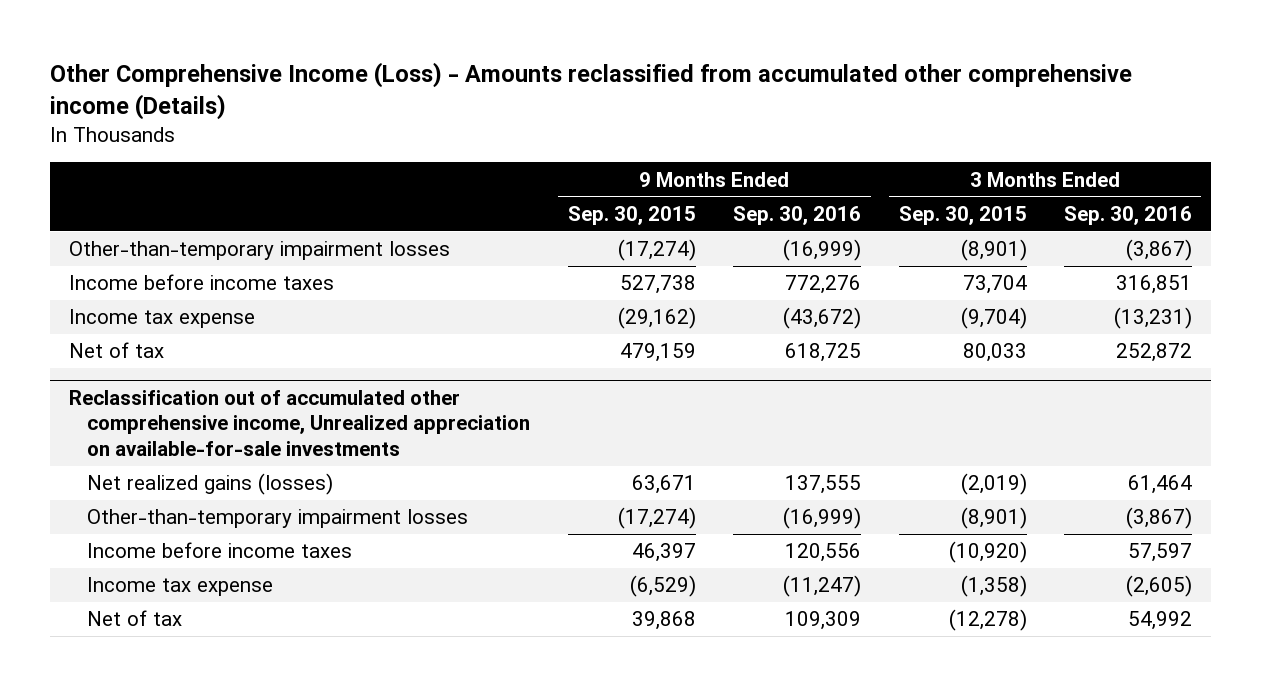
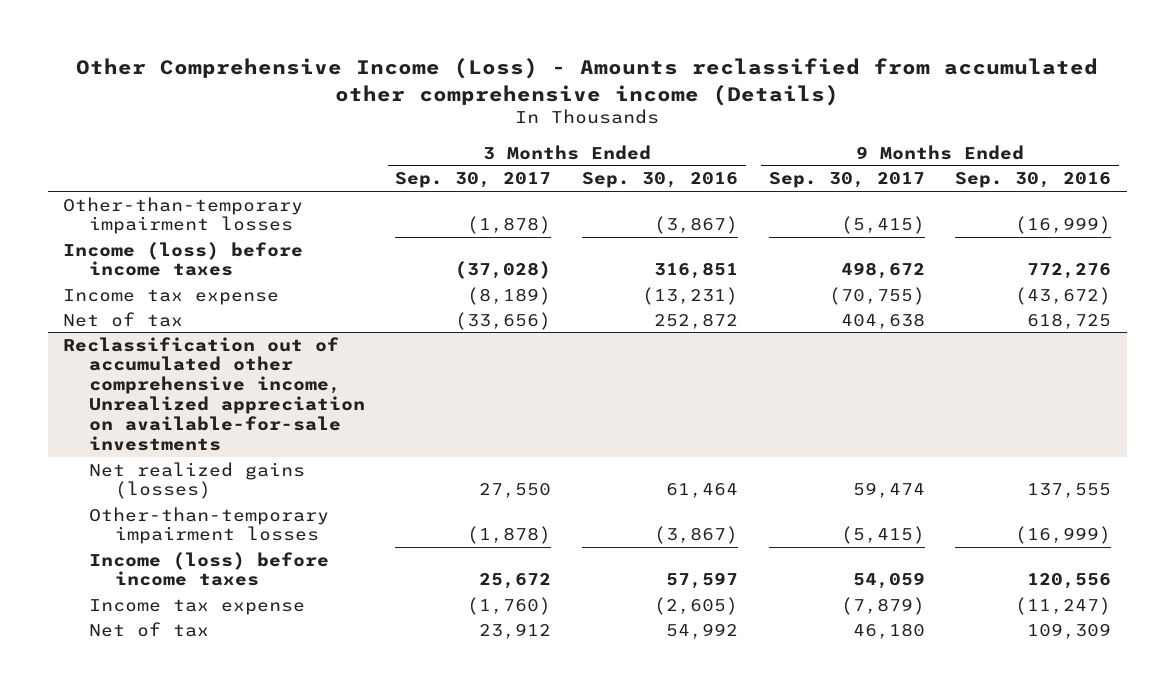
[567,206,696,226] Sep. 30, 2015 -> none
[898,206,1027,226] Sep. 30, 2015 -> none
none -> [395,172,552,189] Sep. 30, 2017
none -> [768,172,925,189] Sep. 30, 2017
[69,274,335,291] Income before income taxes -> [63,241,304,277] Income (loss) before income taxes
[87,542,353,559] Income before income taxes -> [88,551,329,587] Income (loss) before income taxes

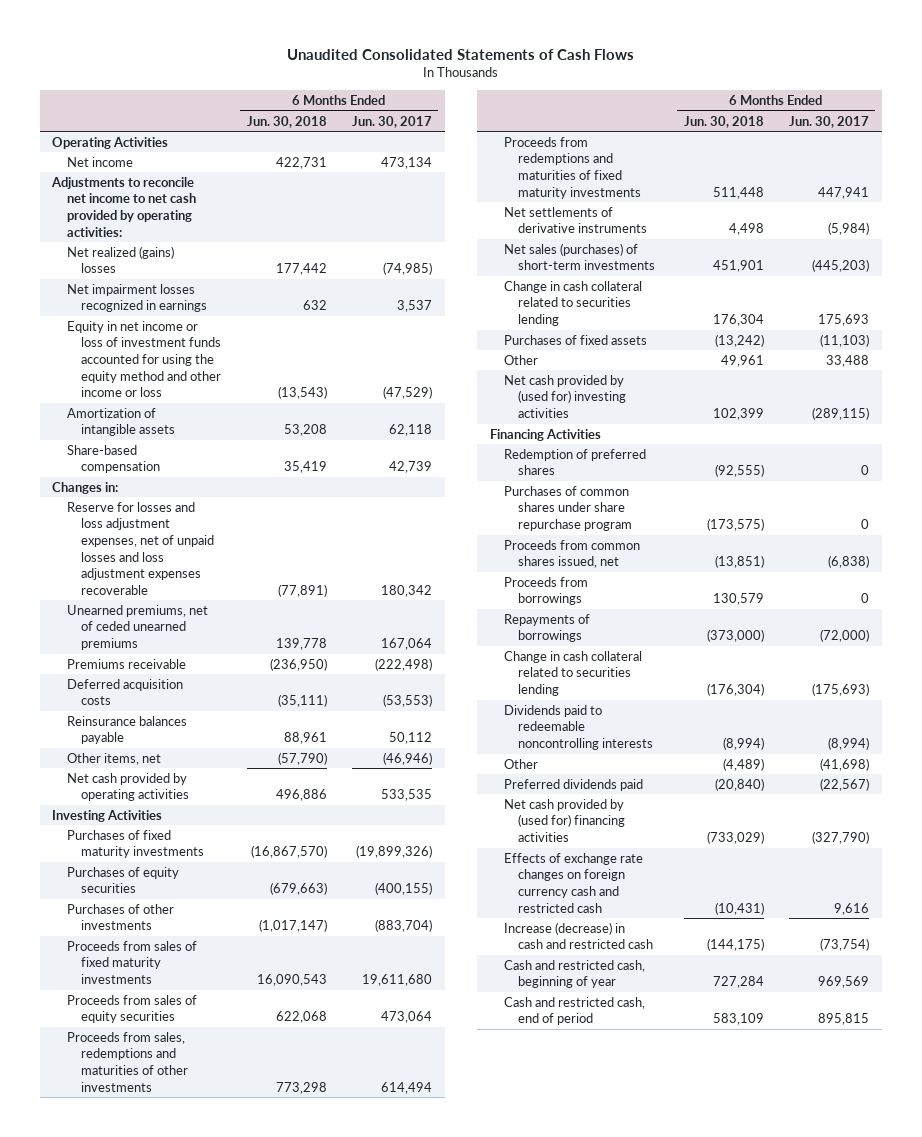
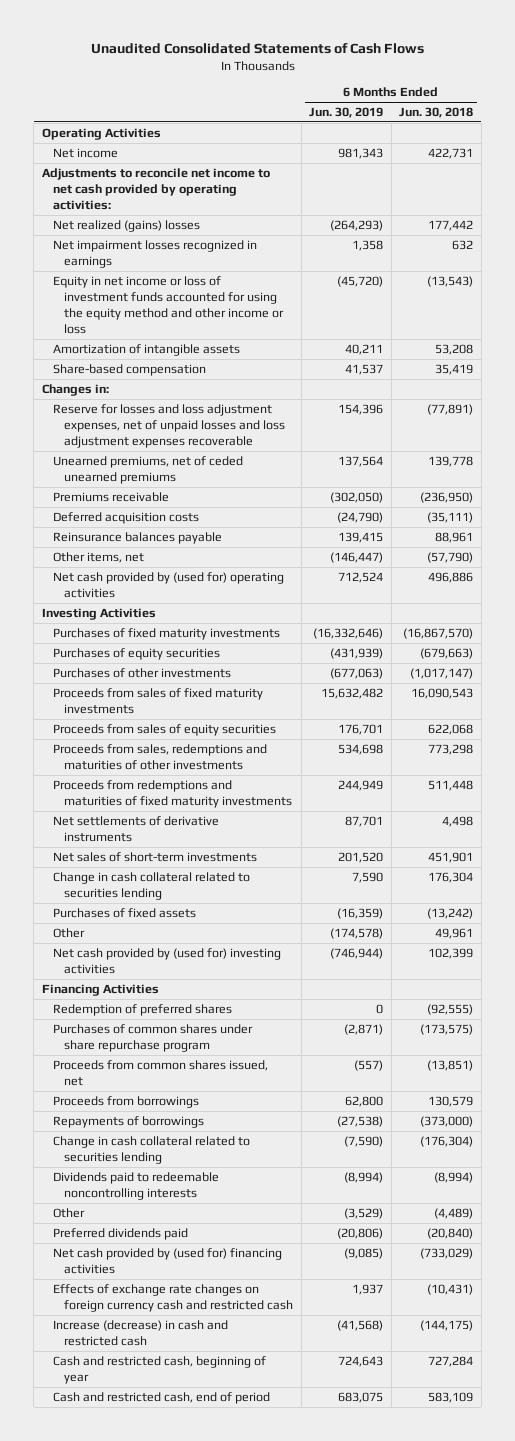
[351,115,432,128] Jun. 30, 2017 -> none
none -> [309,107,384,119] Jun. 30, 2019
[66,772,190,802] Net cash provided by operating activities -> [53,571,285,599] Net cash provided by (used for) operating activities
[503,242,656,271] Net sales (purchases) of short-term investments -> [53,851,258,862] Net sales of short-term investments

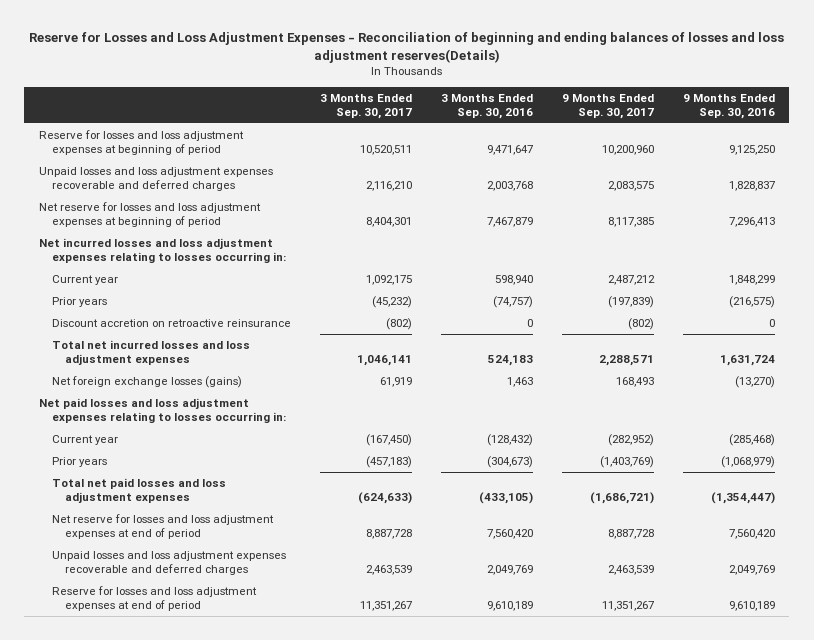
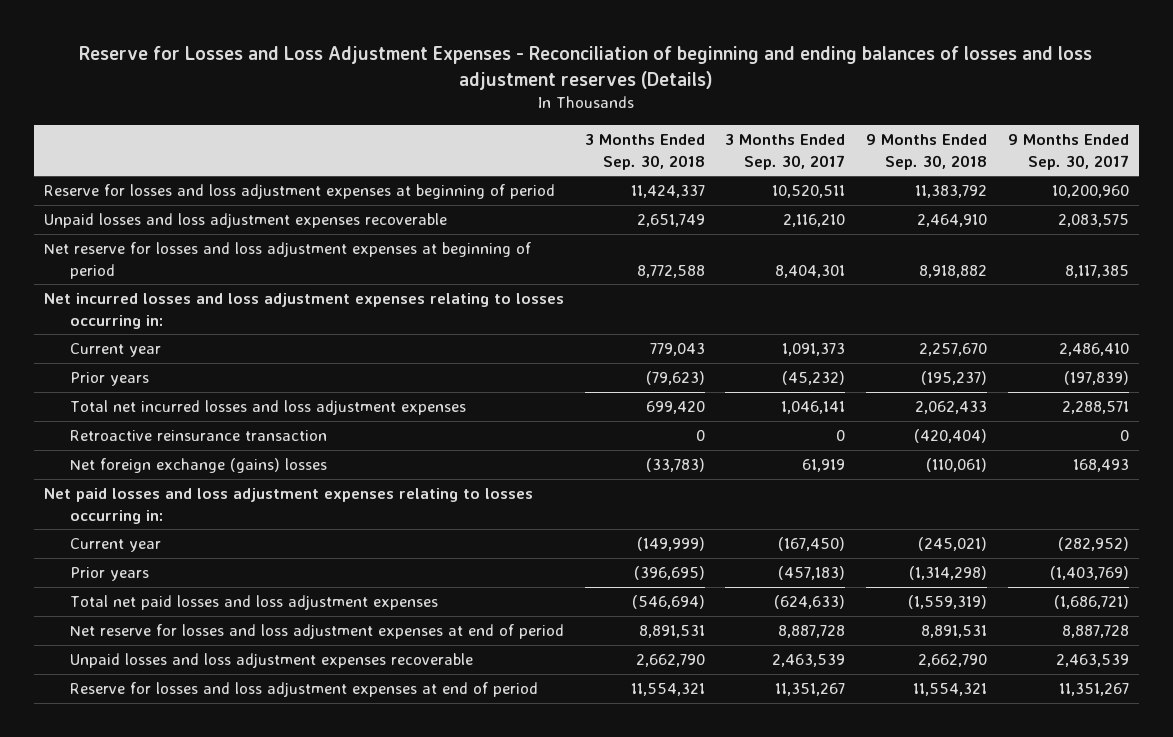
[28,32,784,63] Reserve for Losses and Loss Adjustment Expenses - Reconciliation of beginning and ending balances of losses and loss adjustment reserves(Details) -> [79,45,1093,90] Reserve for Losses and Loss Adjustment Expenses - Reconciliation of beginning and ending balances of losses and loss adjustment reserves (Details)
[440,93,533,120] 3 Months Ended Sep. 30, 2016 -> none
[682,93,775,120] 9 Months Ended Sep. 30, 2016 -> none
none -> [584,134,705,170] 3 Months Ended Sep. 30, 2018
none -> [866,134,988,170] 9 Months Ended Sep. 30, 2018
[38,166,273,192] Unpaid losses and loss adjustment expenses recoverable and deferred charges -> [44,213,448,229] Unpaid losses and loss adjustment expenses recoverable
[366,274,413,285] 1,092,175 -> [782,343,846,357] 1,091,373
[607,274,655,285] 2,487,212 -> [1058,343,1129,357] 2,486,410
[52,318,292,327] Discount accretion on retroactive reinsurance -> none
none -> [69,430,327,442] Retroactive reinsurance transaction
[52,375,243,388] Net foreign exchange losses (gains) -> [69,458,327,474] Net foreign exchange (gains) losses
[52,550,287,576] Unpaid losses and loss adjustment expenses recoverable and deferred charges -> [69,653,473,669] Unpaid losses and loss adjustment expenses recoverable

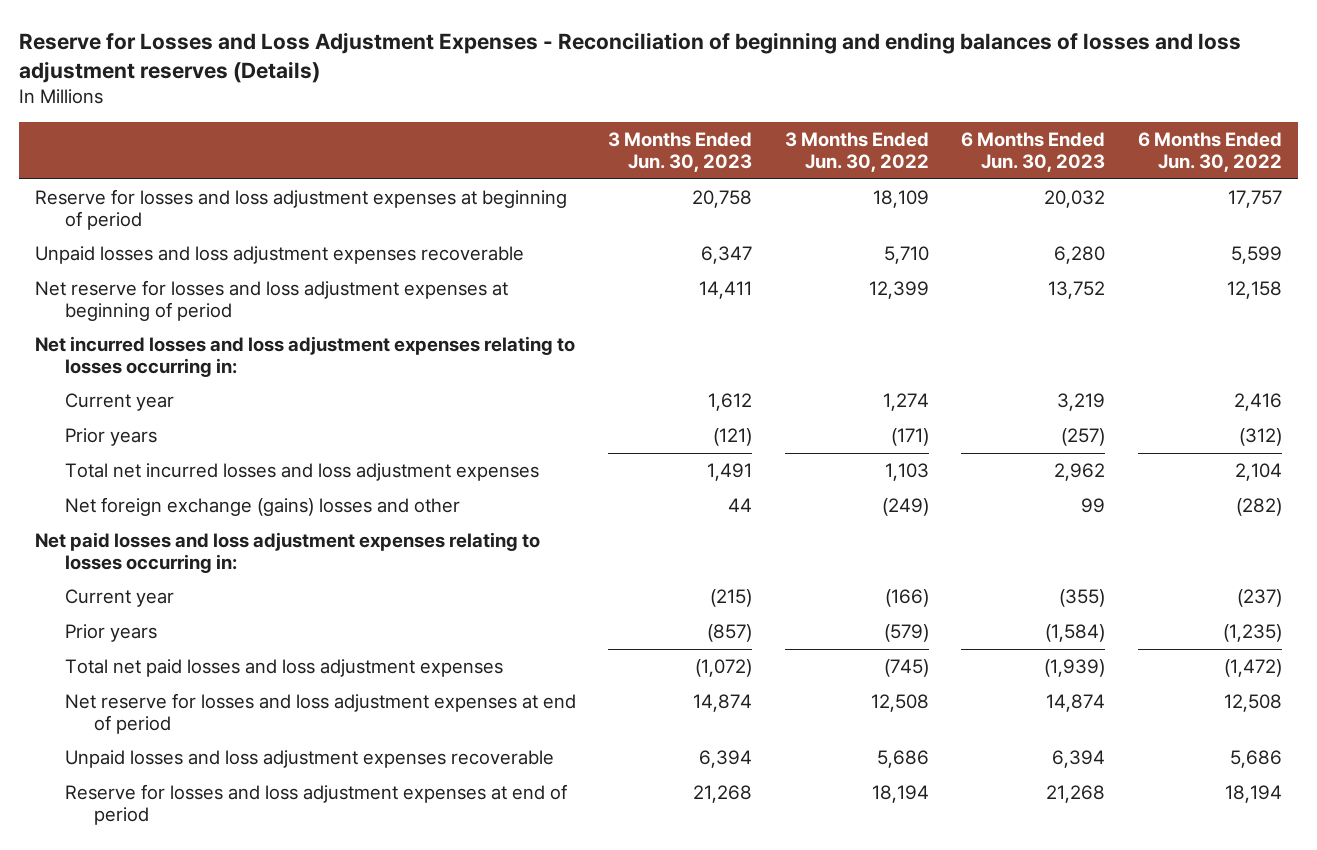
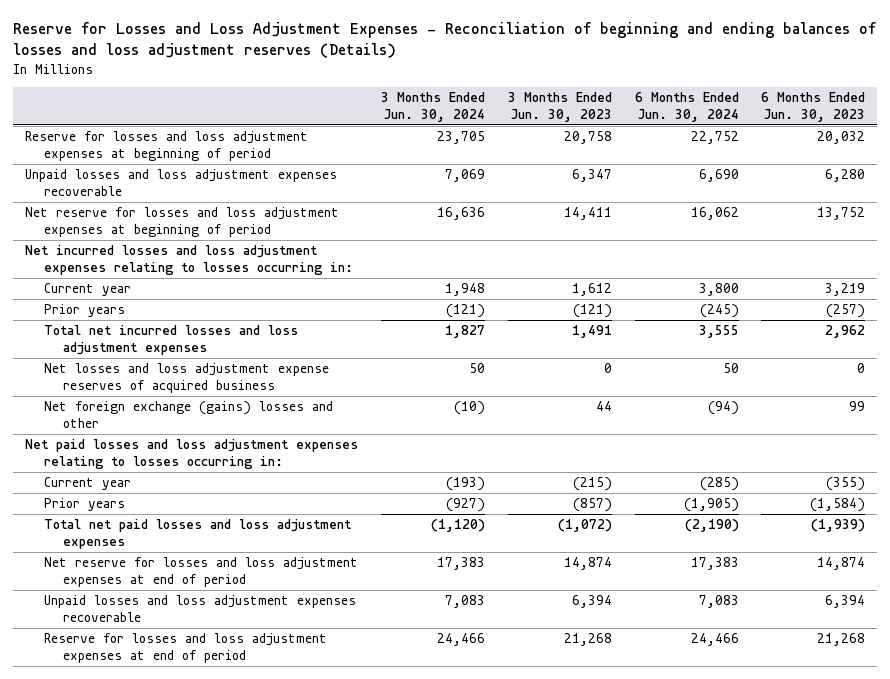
[784,132,929,172] 3 Months Ended Jun. 30, 2022 -> none
[1137,132,1282,172] 6 Months Ended Jun. 30, 2022 -> none
none -> [380,92,485,122] 3 Months Ended Jun. 30, 2024
none -> [634,92,739,122] 6 Months Ended Jun. 30, 2024
none -> [44,363,330,393] Net losses and loss adjustment expense reserves of acquired business

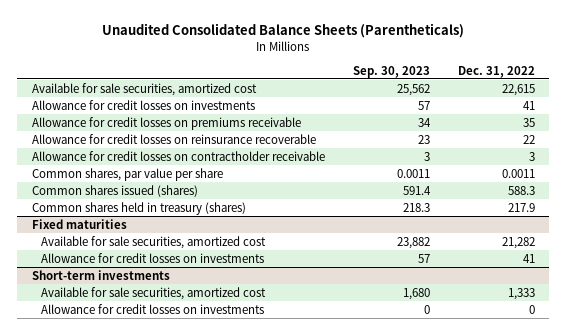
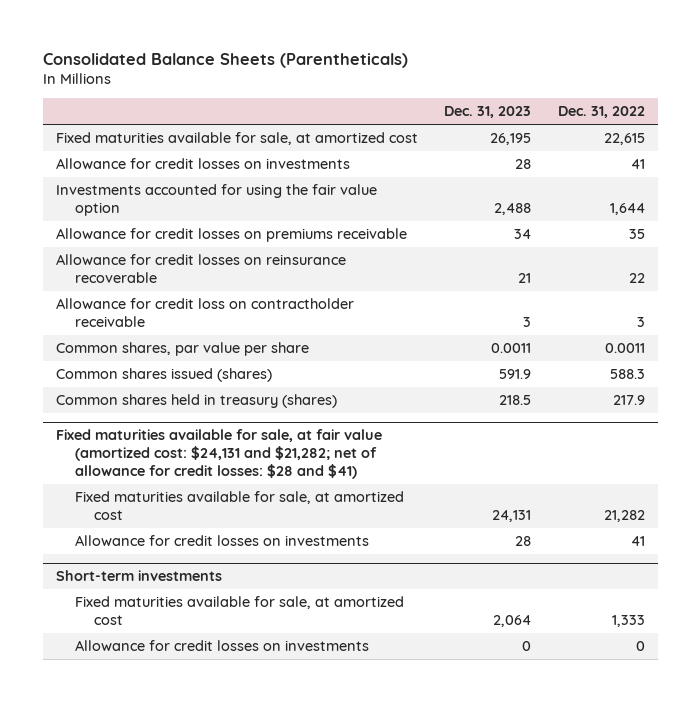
[102,23,465,39] Unaudited Consolidated Balance Sheets (Parentheticals) -> [42,52,408,68] Consolidated Balance Sheets (Parentheticals)
[352,65,430,78] Sep. 30, 2023 -> none
none -> [444,106,532,119] Dec. 31, 2023
[31,82,257,96] Available for sale securities, amortized cost -> [55,132,418,146] Fixed maturities available for sale, at amortized cost
none -> [55,184,377,217] Investments accounted for using the fair value option
[31,150,325,161] Allowance for credit losses on contractholder receivable -> [55,298,354,328] Allowance for credit loss on contractholder receivable
[31,218,127,229] Fixed maturities -> [55,429,382,480] Fixed maturities available for sale, at fair value (amortized cost: $24,131 and $21,282; net of allowance for credit losses: $28 and $41)
[41,235,267,249] Available for sale securities, amortized cost -> [74,491,404,521] Fixed maturities available for sale, at amortized cost
[41,286,267,300] Available for sale securities, amortized cost -> [74,596,404,626] Fixed maturities available for sale, at amortized cost

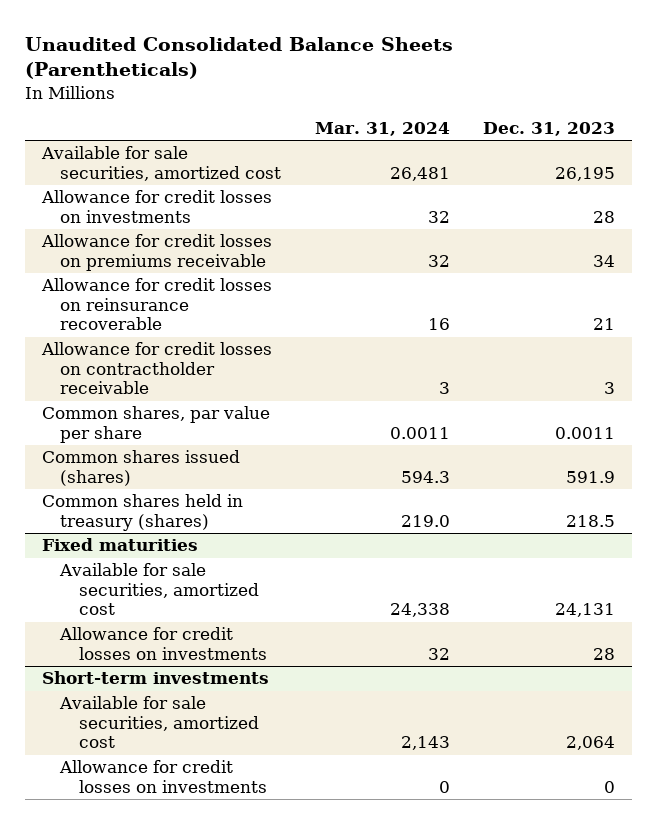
[42,52,408,68] Consolidated Balance Sheets (Parentheticals) -> [25,36,454,80] Unaudited Consolidated Balance Sheets (Parentheticals)
[557,106,645,119] Dec. 31, 2022 -> none
none -> [314,121,450,136] Mar. 31, 2024
[55,132,418,146] Fixed maturities available for sale, at amortized cost -> [40,146,282,181] Available for sale securities, amortized cost
[55,184,377,217] Investments accounted for using the fair value option -> none
[55,298,354,328] Allowance for credit loss on contractholder receivable -> [40,342,272,395] Allowance for credit losses on contractholder receivable
[55,429,382,480] Fixed maturities available for sale, at fair value (amortized cost: $24,131 and $21,282; net of allowance for credit losses: $28 and $41) -> [41,538,198,552] Fixed maturities
[74,491,404,521] Fixed maturities available for sale, at amortized cost -> [59,563,259,616] Available for sale securities, amortized cost
[74,596,404,626] Fixed maturities available for sale, at amortized cost -> [59,696,259,749] Available for sale securities, amortized cost

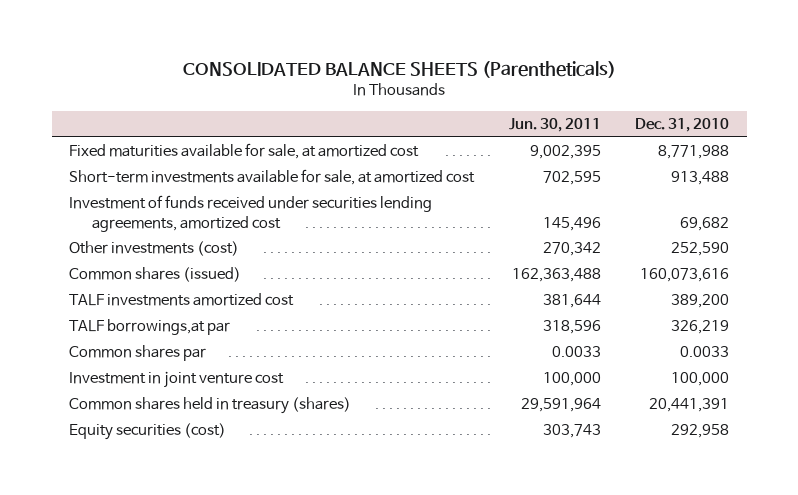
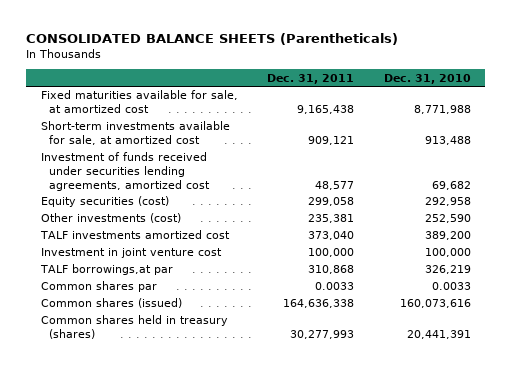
[508,118,601,133] Jun. 30, 2011 -> none
none -> [267,73,355,84] Dec. 31, 2011
[68,423,226,441] Equity securities (cost) -> [40,196,169,208] Equity securities (cost)
[68,371,284,389] Investment in joint venture cost -> [40,248,222,259] Investment in joint venture cost
[68,267,241,283] Common shares (issued) -> [40,298,182,309] Common shares (issued)

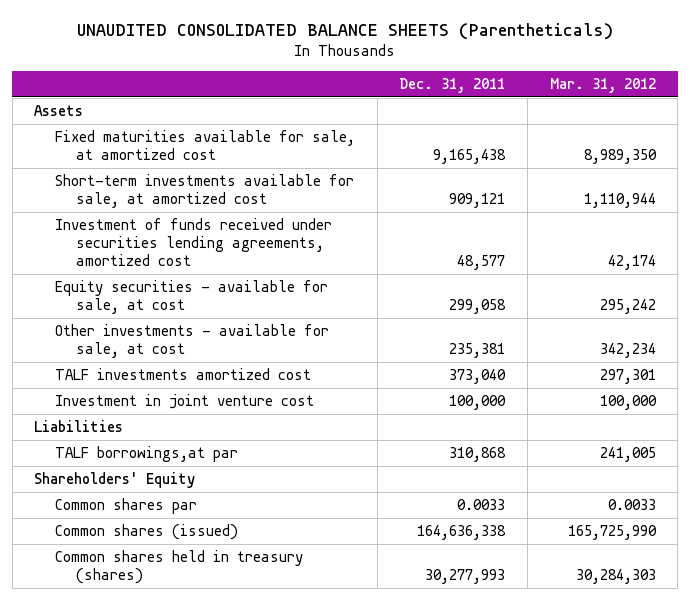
[25,33,398,46] CONSOLIDATED BALANCE SHEETS (Parentheticals) -> [76,22,613,40] UNAUDITED CONSOLIDATED BALANCE SHEETS (Parentheticals)
[383,73,471,84] Dec. 31, 2010 -> none
none -> [549,78,656,94] Mar. 31, 2012
none -> [34,105,84,117] Assets
[40,196,169,208] Equity securities (cost) -> [54,280,328,314] Equity securities - available for sale, at cost
[40,213,181,224] Other investments (cost) -> [54,324,329,358] Other investments - available for sale, at cost
none -> [34,420,124,433] Liabilities
none -> [34,472,196,489] Shareholders' Equity

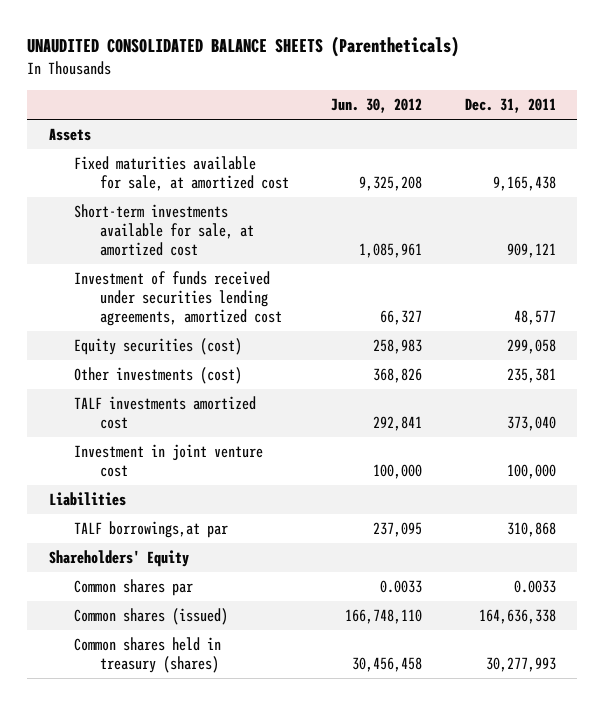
[549,78,656,94] Mar. 31, 2012 -> none
none -> [331,98,423,114] Jun. 30, 2012
[54,280,328,314] Equity securities - available for sale, at cost -> [74,338,243,356] Equity securities (cost)
[54,324,329,358] Other investments - available for sale, at cost -> [74,367,243,385] Other investments (cost)

